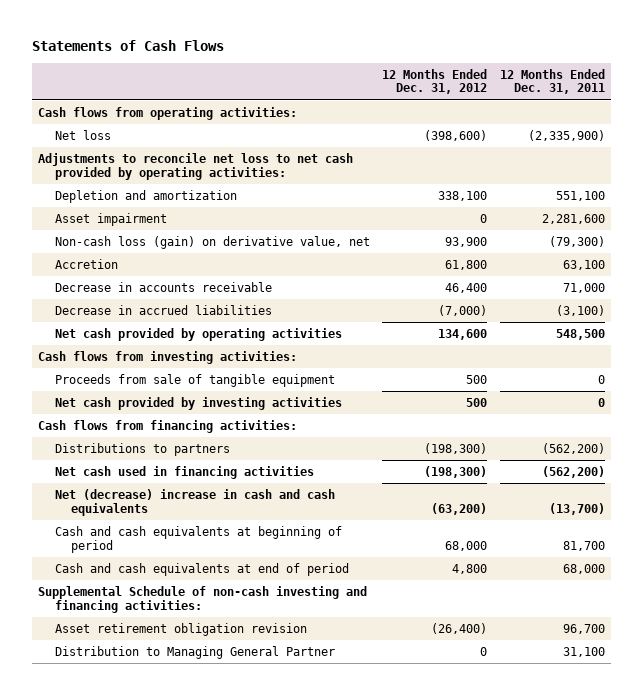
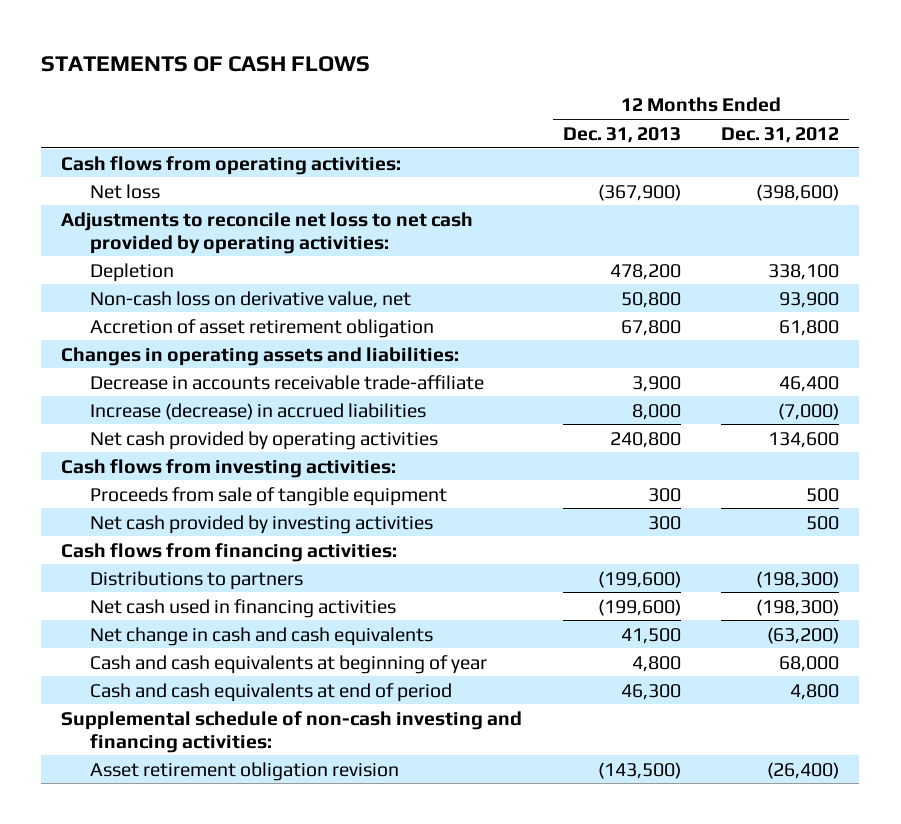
[32,39,225,51] Statements of Cash Flows -> [41,56,371,73] STATEMENTS OF CASH FLOWS
[500,68,606,95] 12 Months Ended Dec. 31, 2011 -> none
none -> [562,126,681,143] Dec. 31, 2013
[54,212,167,226] Asset impairment -> none
[54,189,237,203] Depletion and amortization -> [89,262,174,282] Depletion
[54,235,370,249] Non-cash loss (gain) on derivative value, net -> [89,290,411,308] Non-cash loss on derivative value, net
[54,258,118,269] Accretion -> [89,318,434,338] Accretion of asset retirement obligation
none -> [61,346,460,366] Changes in operating assets and liabilities:
[54,281,272,292] Decrease in accounts receivable -> [89,374,484,390] Decrease in accounts receivable trade-affiliate
[54,304,272,315] Decrease in accrued liabilities -> [89,402,426,420] Increase (decrease) in accrued liabilities
[54,488,335,516] Net (decrease) increase in cash and cash equivalents -> [89,626,433,646] Net change in cash and cash equivalents
[54,525,342,553] Cash and cash equivalents at beginning of period -> [89,654,487,674] Cash and cash equivalents at beginning of year
[38,585,368,613] Supplemental Schedule of non-cash investing and financing activities: -> [61,710,523,753] Supplemental schedule of non-cash investing and financing activities:
[54,645,335,659] Distribution to Managing General Partner -> none

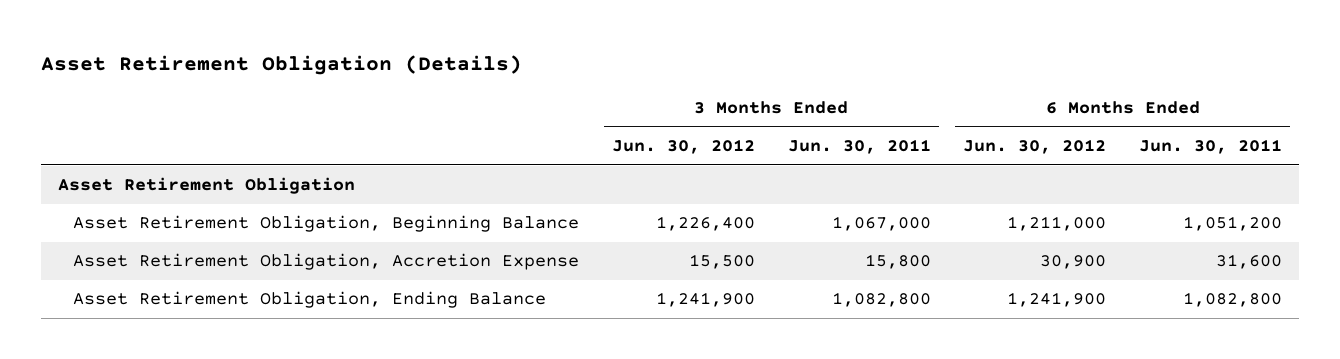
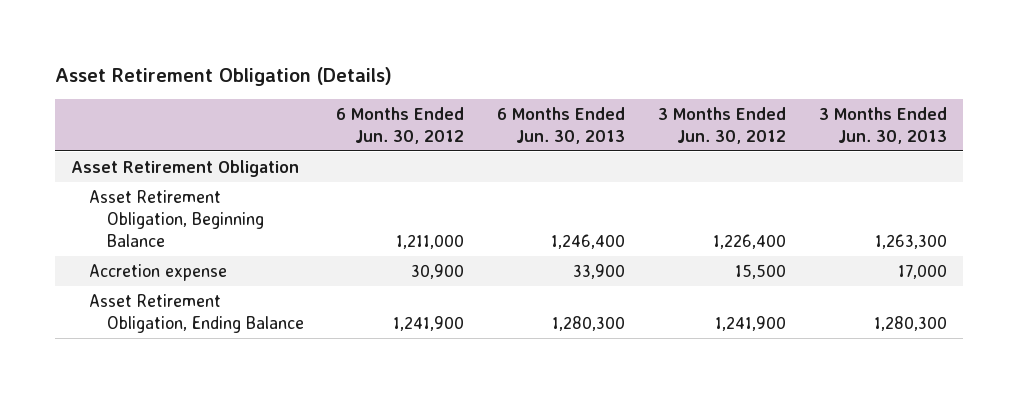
[787,139,931,155] Jun. 30, 2011 -> none
[1139,139,1283,155] Jun. 30, 2011 -> none
none -> [497,106,626,144] 6 Months Ended Jun. 30, 2013
none -> [818,106,947,144] 3 Months Ended Jun. 30, 2013
[73,253,580,271] Asset Retirement Obligation, Accretion Expense -> [88,263,227,281] Accretion expense

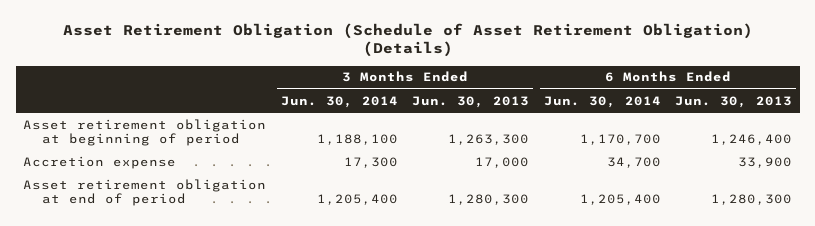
[54,66,392,86] Asset Retirement Obligation (Details) -> [62,22,753,58] Asset Retirement Obligation (Schedule of Asset Retirement Obligation) (Details)
[336,106,465,144] 6 Months Ended Jun. 30, 2012 -> none
[657,106,786,144] 3 Months Ended Jun. 30, 2012 -> none
none -> [280,95,398,108] Jun. 30, 2014
none -> [543,95,661,108] Jun. 30, 2014
[70,159,299,177] Asset Retirement Obligation -> none
[88,189,264,247] Asset Retirement Obligation, Beginning Balance -> [22,118,266,146] Asset retirement obligation at beginning of period
[88,293,304,333] Asset Retirement Obligation, Ending Balance -> [22,178,266,206] Asset retirement obligation at end of period

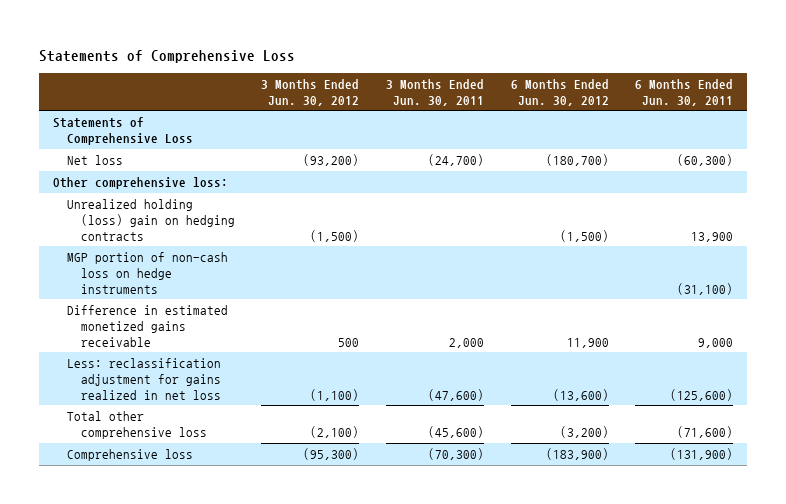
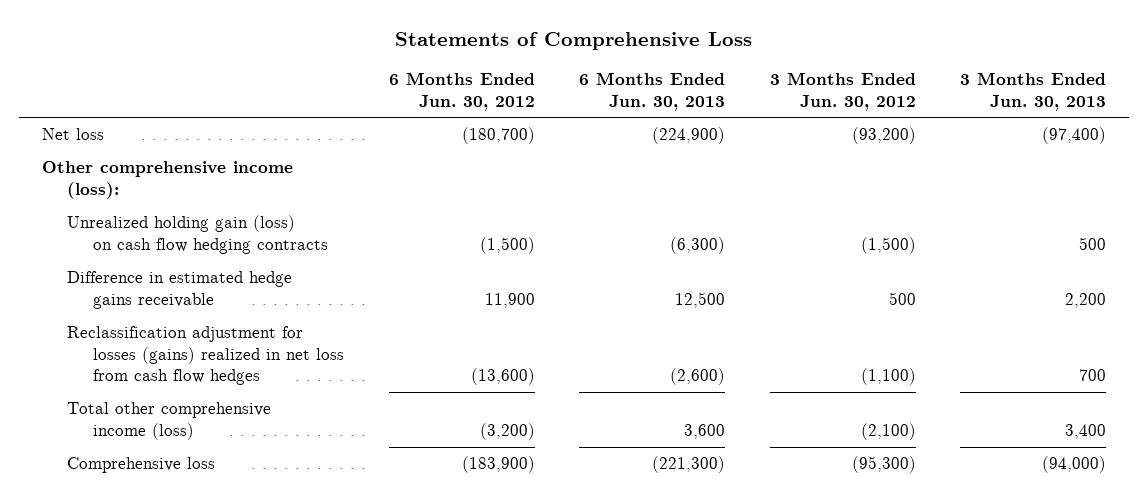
[386,78,485,106] 3 Months Ended Jun. 30, 2011 -> none
[635,78,734,106] 6 Months Ended Jun. 30, 2011 -> none
none -> [579,72,726,111] 6 Months Ended Jun. 30, 2013
none -> [960,72,1107,111] 3 Months Ended Jun. 30, 2013
[52,117,193,145] Statements of Comprehensive Loss -> none
[66,252,228,294] MGP portion of non-cash loss on hedge instruments -> none
[52,177,228,190] Other comprehensive loss: -> [41,161,293,199] Other comprehensive income (loss):
[66,199,235,241] Unrealized holding (loss) gain on hedging contracts -> [67,215,328,254] Unrealized holding gain (loss) on cash flow hedging contracts
[66,305,228,347] Difference in estimated monetized gains receivable -> [67,271,293,309] Difference in estimated hedge gains receivable
[66,358,221,400] Less: reclassification adjustment for gains realized in net loss -> [67,326,344,386] Reclassification adjustment for losses (gains) realized in net loss from cash flow hedges
[66,411,207,439] Total other comprehensive loss -> [67,402,272,440] Total other comprehensive income (loss)

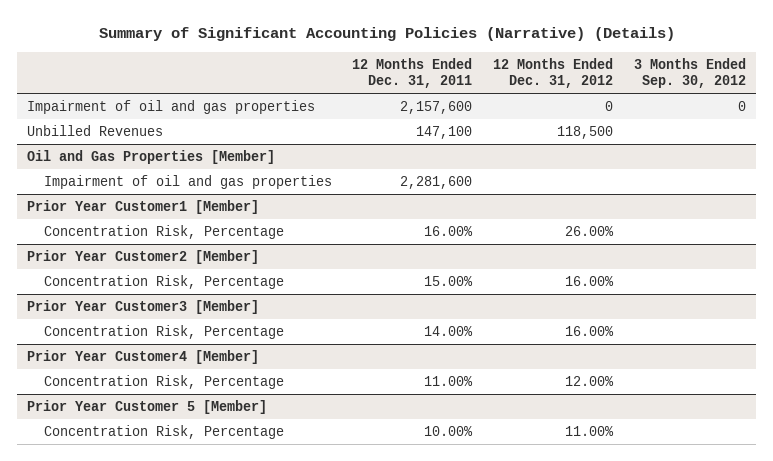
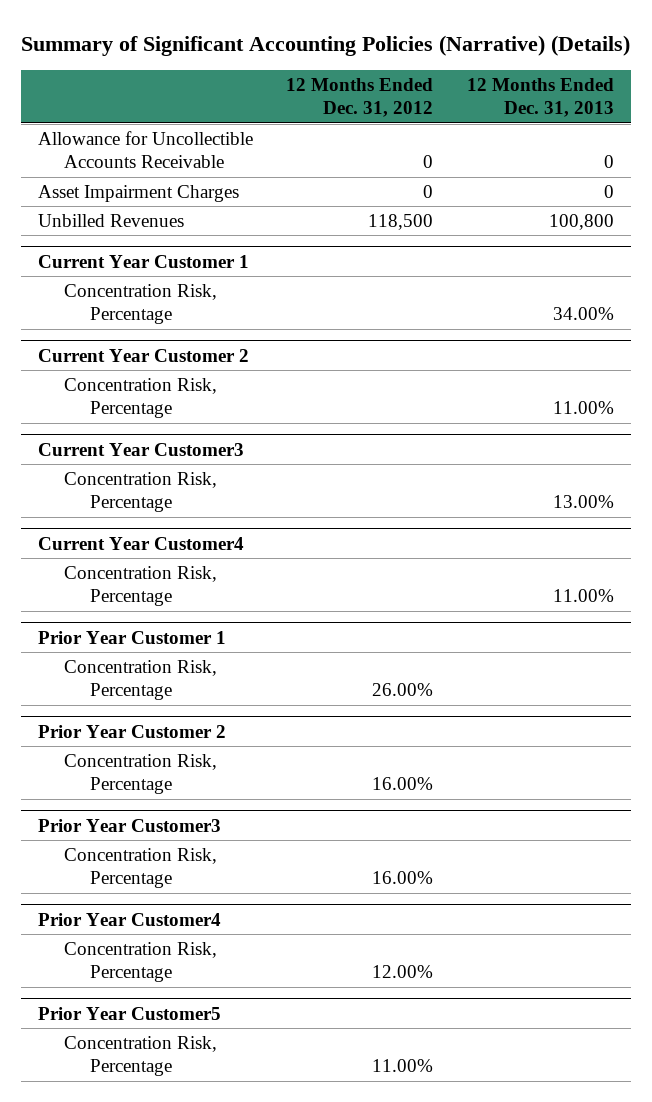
[352,57,473,89] 12 Months Ended Dec. 31, 2011 -> none
[633,57,746,89] 3 Months Ended Sep. 30, 2012 -> none
none -> [466,77,614,118] 12 Months Ended Dec. 31, 2013
[27,100,316,115] Impairment of oil and gas properties -> none
none -> [37,130,253,169] Allowance for Uncollectible Accounts Receivable
none -> [37,184,239,202] Asset Impairment Charges
[27,150,276,165] Oil and Gas Properties [Member] -> none
[43,175,332,190] Impairment of oil and gas properties -> none
[27,200,260,215] Prior Year Customer1 [Member] -> none
none -> [37,254,249,268] Current Year Customer 1
none -> [63,283,217,325] Concentration Risk, Percentage
none -> [37,348,249,362] Current Year Customer 2
none -> [63,377,217,419] Concentration Risk, Percentage
none -> [37,442,244,456] Current Year Customer3
none -> [63,471,217,513] Concentration Risk, Percentage
none -> [37,536,244,550] Current Year Customer4
none -> [63,565,217,607] Concentration Risk, Percentage
none -> [37,630,226,644] Prior Year Customer 1
[27,250,260,265] Prior Year Customer2 [Member] -> none
none -> [37,724,226,738] Prior Year Customer 2
[27,300,260,315] Prior Year Customer3 [Member] -> [37,818,221,832] Prior Year Customer3
[27,350,260,365] Prior Year Customer4 [Member] -> [37,912,221,926] Prior Year Customer4
[27,400,268,415] Prior Year Customer 5 [Member] -> none
none -> [37,1006,221,1020] Prior Year Customer5

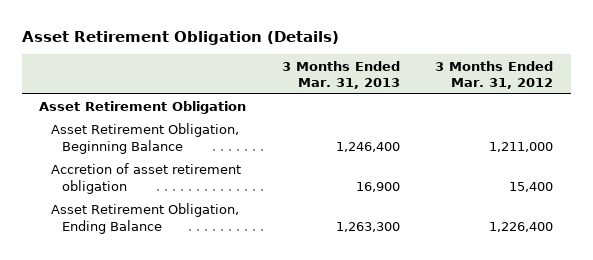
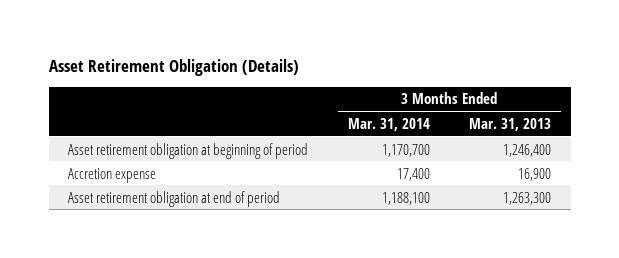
[435,60,554,90] 3 Months Ended Mar. 31, 2012 -> none
none -> [347,117,430,131] Mar. 31, 2014
[39,101,247,115] Asset Retirement Obligation -> none
[50,123,239,154] Asset Retirement Obligation, Beginning Balance -> [68,142,309,159] Asset retirement obligation at beginning of period
[50,163,241,194] Accretion of asset retirement obligation -> [68,167,157,183] Accretion expense
[50,203,239,234] Asset Retirement Obligation, Ending Balance -> [68,190,281,207] Asset retirement obligation at end of period

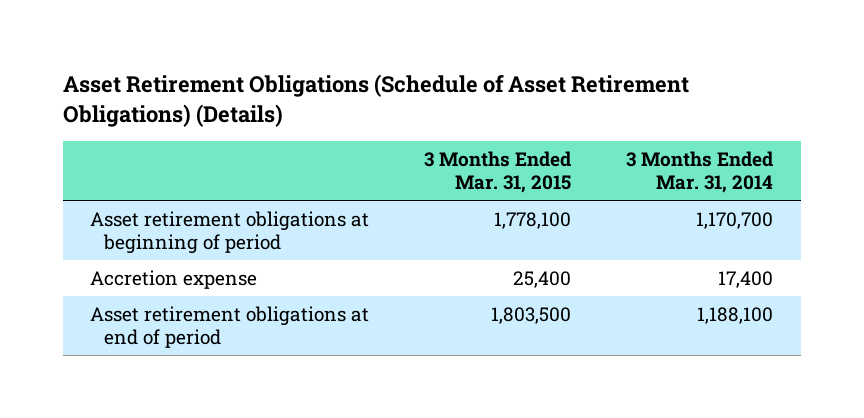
[48,58,299,76] Asset Retirement Obligation (Details) -> [62,74,689,127] Asset Retirement Obligations (Schedule of Asset Retirement Obligations) (Details)
[468,117,551,131] Mar. 31, 2013 -> none
none -> [424,150,572,193] 3 Months Ended Mar. 31, 2015
[68,142,309,159] Asset retirement obligation at beginning of period -> [90,210,370,255] Asset retirement obligations at beginning of period
[68,190,281,207] Asset retirement obligation at end of period -> [90,305,370,349] Asset retirement obligations at end of period

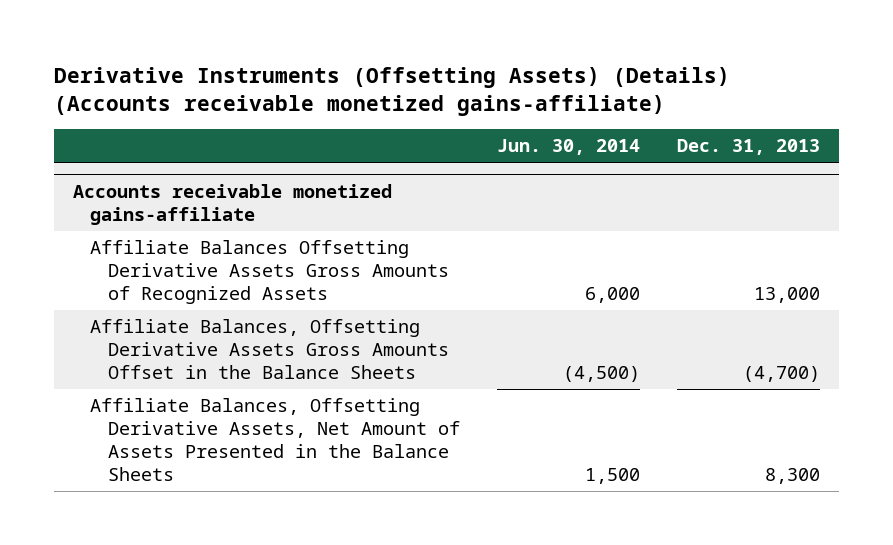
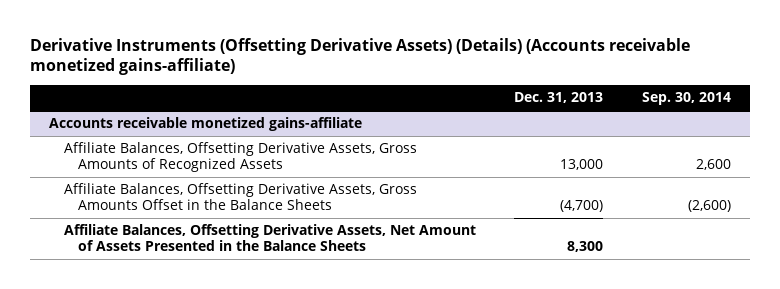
[54,66,731,116] Derivative Instruments (Offsetting Assets) (Details) (Accounts receivable monetized gains-affiliate) -> [29,37,690,76] Derivative Instruments (Offsetting Derivative Assets) (Details) (Accounts receivable monetized gains-affiliate)
[497,139,641,156] Jun. 30, 2014 -> none
none -> [641,92,731,106] Sep. 30, 2014
[90,239,449,305] Affiliate Balances Offsetting Derivative Assets Gross Amounts of Recognized Assets -> [63,142,417,172] Affiliate Balances, Offsetting Derivative Assets, Gross Amounts of Recognized Assets
[90,318,449,380] Affiliate Balances, Offsetting Derivative Assets Gross Amounts Offset in the Balance Sheets -> [63,183,417,210] Affiliate Balances, Offsetting Derivative Assets, Gross Amounts Offset in the Balance Sheets

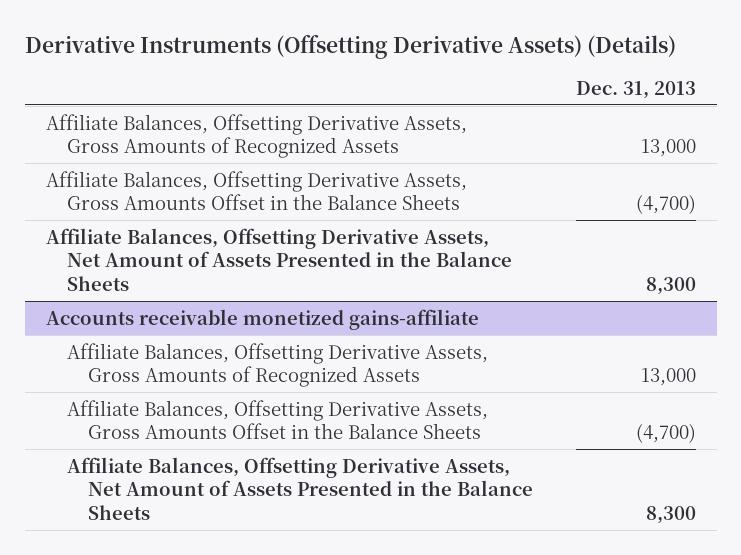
[29,37,690,76] Derivative Instruments (Offsetting Derivative Assets) (Details) (Accounts receivable monetized gains-affiliate) -> [24,34,676,59] Derivative Instruments (Offsetting Derivative Assets) (Details)
[641,92,731,106] Sep. 30, 2014 -> none
none -> [45,113,467,159] Affiliate Balances, Offsetting Derivative Assets, Gross Amounts of Recognized Assets
none -> [45,170,467,211] Affiliate Balances, Offsetting Derivative Assets, Gross Amounts Offset in the Balance Sheets
none -> [45,227,512,291] Affiliate Balances, Offsetting Derivative Assets, Net Amount of Assets Presented in the Balance Sheets

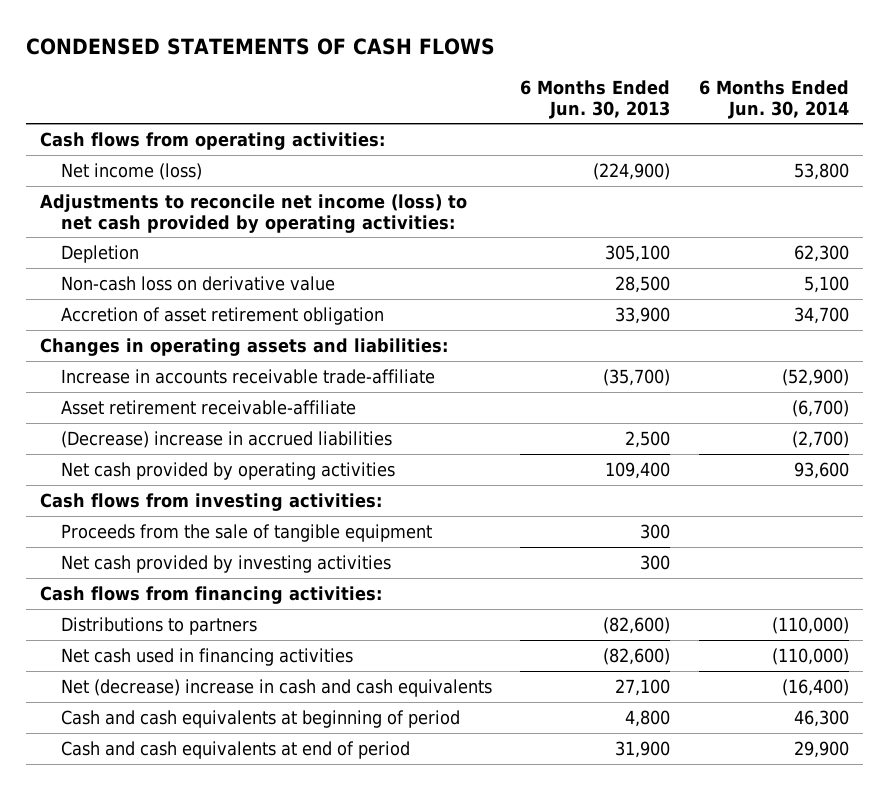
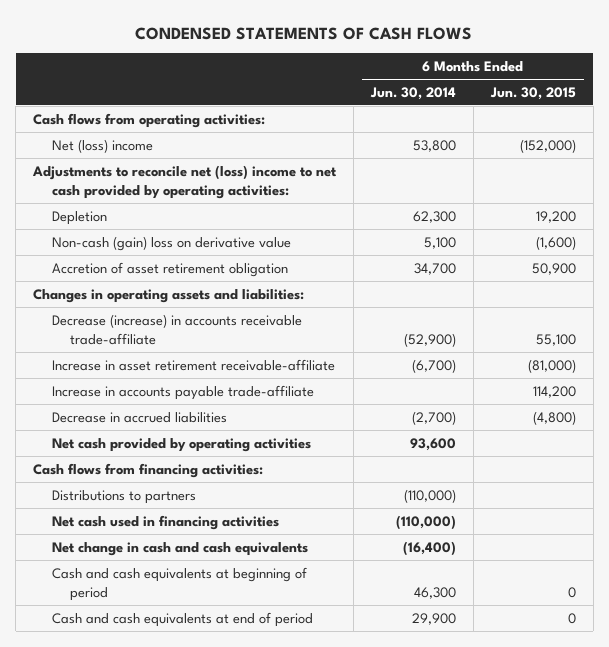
[520,79,671,119] 6 Months Ended Jun. 30, 2013 -> none
none -> [489,86,576,100] Jun. 30, 2015
[61,162,203,180] Net income (loss) -> [51,138,153,153] Net (loss) income
[40,193,468,233] Adjustments to reconcile net income (loss) to net cash provided by operating activities: -> [32,164,338,199] Adjustments to reconcile net (loss) income to net cash provided by operating activities:
[61,275,336,291] Non-cash loss on derivative value -> [51,235,291,251] Non-cash (gain) loss on derivative value
[61,368,436,384] Increase in accounts receivable trade-affiliate -> [51,313,302,345] Decrease (increase) in accounts receivable trade-affiliate
[61,399,357,415] Asset retirement receivable-affiliate -> [51,358,335,371] Increase in asset retirement receivable-affiliate
none -> [51,384,314,400] Increase in accounts payable trade-affiliate
[61,430,393,448] (Decrease) increase in accrued liabilities -> [51,411,227,423] Decrease in accrued liabilities
[40,492,383,511] Cash flows from investing activities: -> none
[61,523,433,542] Proceeds from the sale of tangible equipment -> none
[61,554,392,573] Net cash provided by investing activities -> none
[61,678,493,697] Net (decrease) increase in cash and cash equivalents -> [51,541,308,556] Net change in cash and cash equivalents

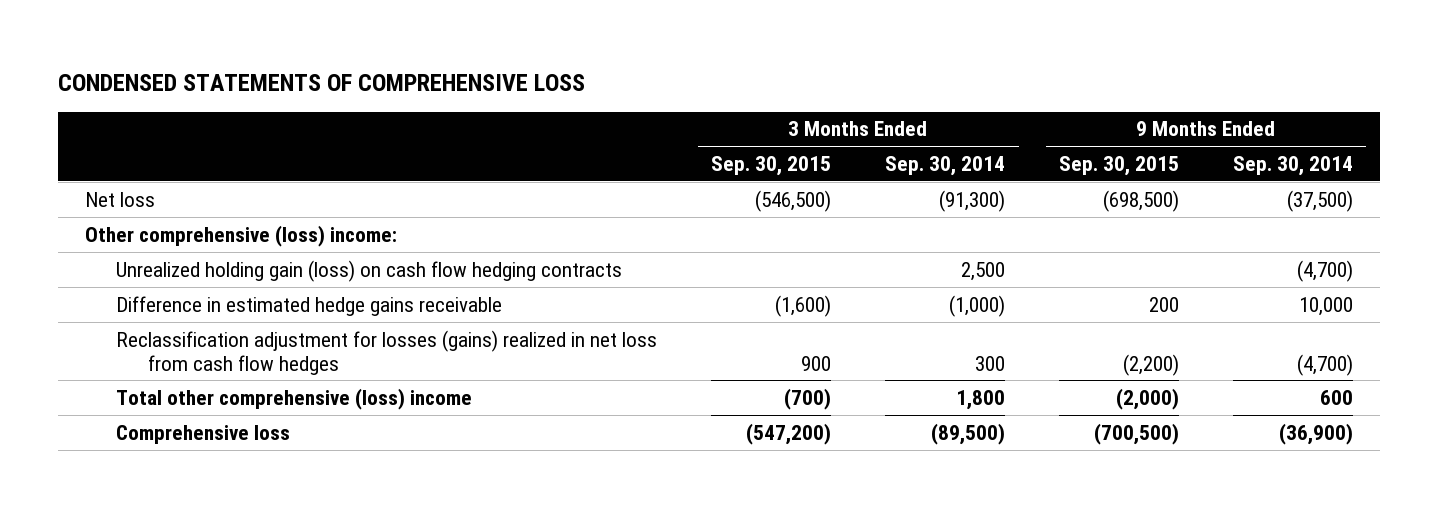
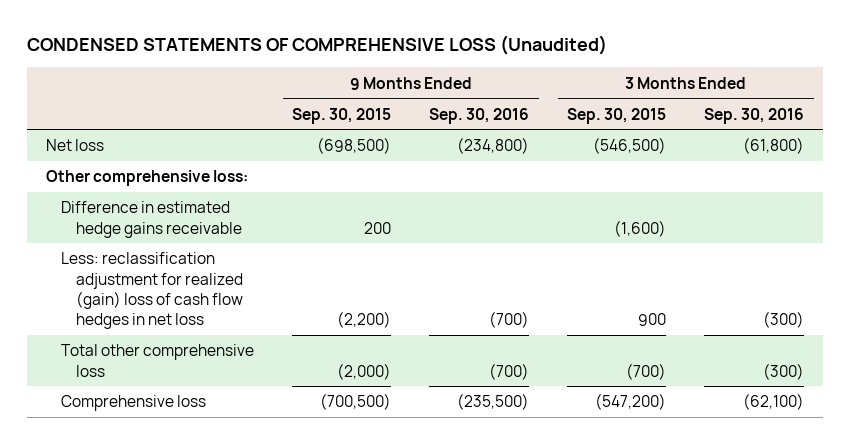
[58,73,586,91] CONDENSED STATEMENTS OF COMPREHENSIVE LOSS -> [27,35,608,56] CONDENSED STATEMENTS OF COMPREHENSIVE LOSS (Unaudited)
[885,155,1006,176] Sep. 30, 2014 -> none
[1232,155,1353,176] Sep. 30, 2014 -> none
none -> [429,107,530,124] Sep. 30, 2016
none -> [704,107,805,124] Sep. 30, 2016
[116,259,623,282] Unrealized holding gain (loss) on cash flow hedging contracts -> none
[85,224,398,247] Other comprehensive (loss) income: -> [46,170,249,187] Other comprehensive loss:
[116,329,658,375] Reclassification adjustment for losses (gains) realized in net loss from cash flow hedges -> [61,252,244,329] Less: reclassification adjustment for realized (gain) loss of cash flow hedges in net loss
[116,387,473,410] Total other comprehensive (loss) income -> [61,344,255,377] Total other comprehensive loss

